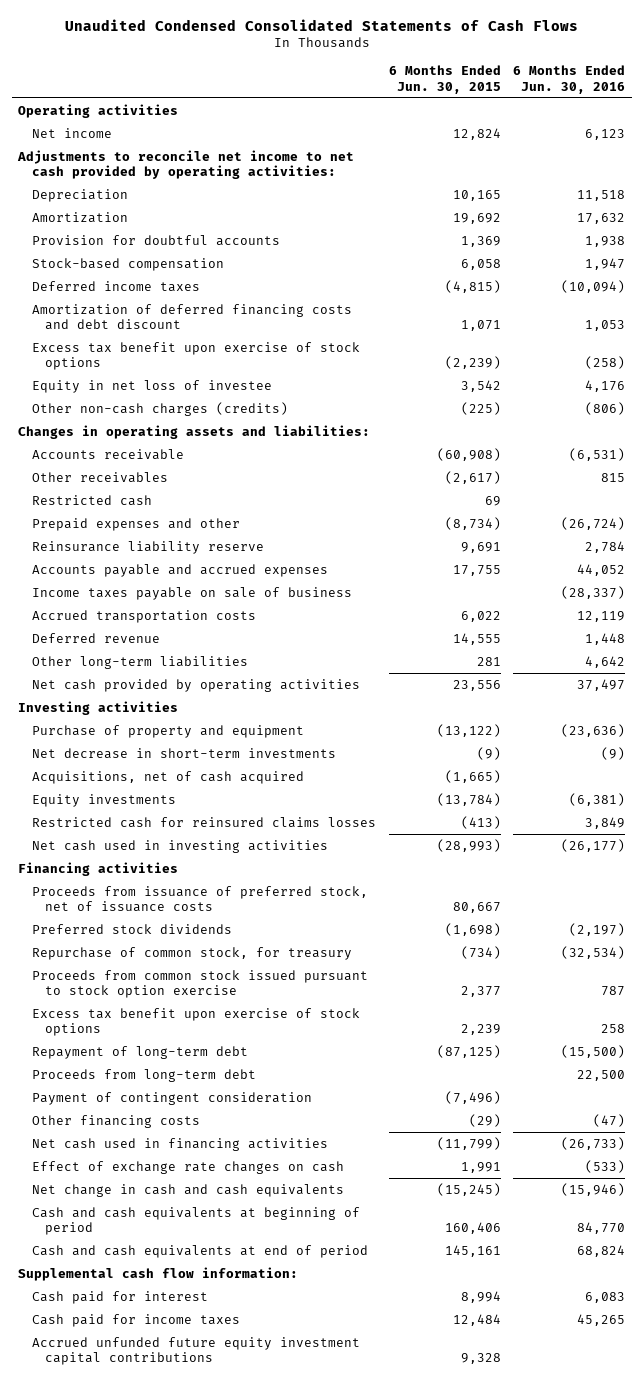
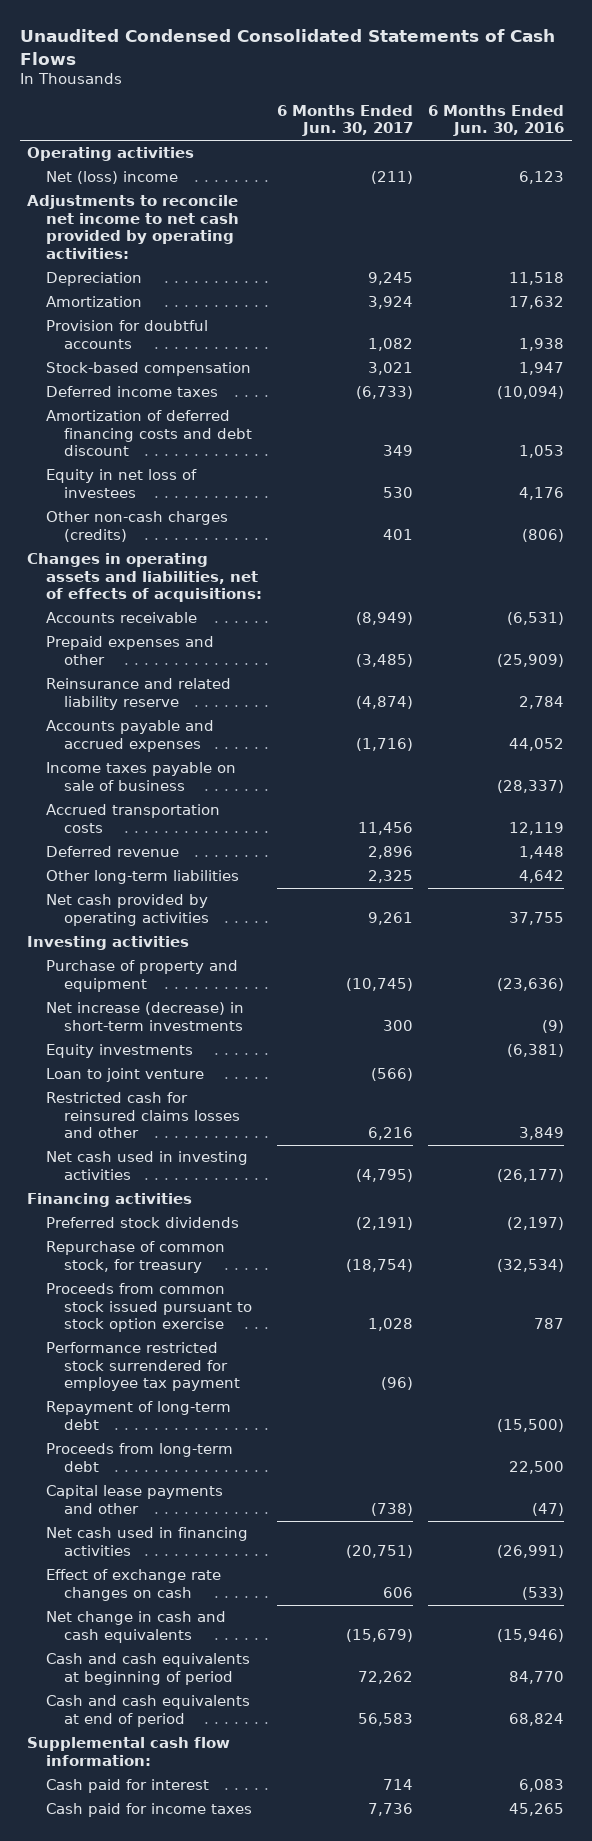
[388,65,501,94] 6 Months Ended Jun. 30, 2015 -> none
none -> [276,104,413,137] 6 Months Ended Jun. 30, 2017
[31,127,112,138] Net income -> [45,171,178,185] Net (loss) income
[31,341,360,371] Excess tax benefit upon exercise of stock options -> none
[31,379,272,393] Equity in net loss of investee -> [45,469,197,498] Equity in net loss of investees
[17,424,370,439] Changes in operating assets and liabilities: -> [27,553,262,603] Changes in operating assets and liabilities, net of effects of acquisitions:
[31,471,168,483] Other receivables -> none
[31,494,152,506] Restricted cash -> none
[561,516,626,530] (26,724) -> [497,653,565,667] (25,909)
[31,540,264,554] Reinsurance liability reserve -> [45,678,231,710] Reinsurance and related liability reserve
[577,678,626,691] 37,497 -> [509,911,565,925] 37,755
[31,770,304,784] Acquisitions, net of cash acquired -> none
[31,747,336,759] Net decrease in short-term investments -> [45,1002,244,1031] Net increase (decrease) in short-term investments
none -> [45,1068,204,1083] Loan to joint venture
[31,816,376,828] Restricted cash for reinsured claims losses -> [45,1092,241,1139] Restricted cash for reinsured claims losses and other
[31,885,368,913] Proceeds from issuance of preferred stock, net of issuance costs -> none
[31,1007,360,1037] Excess tax benefit upon exercise of stock options -> none
none -> [45,1342,241,1392] Performance restricted stock surrendered for employee tax payment
[31,1091,312,1105] Payment of contingent consideration -> none
[31,1114,200,1128] Other financing costs -> none
none -> [45,1485,223,1514] Capital lease payments and other
[561,1136,626,1150] (26,733) -> [497,1544,565,1558] (26,991)
[31,1336,360,1366] Accrued unfunded future equity investment capital contributions -> none

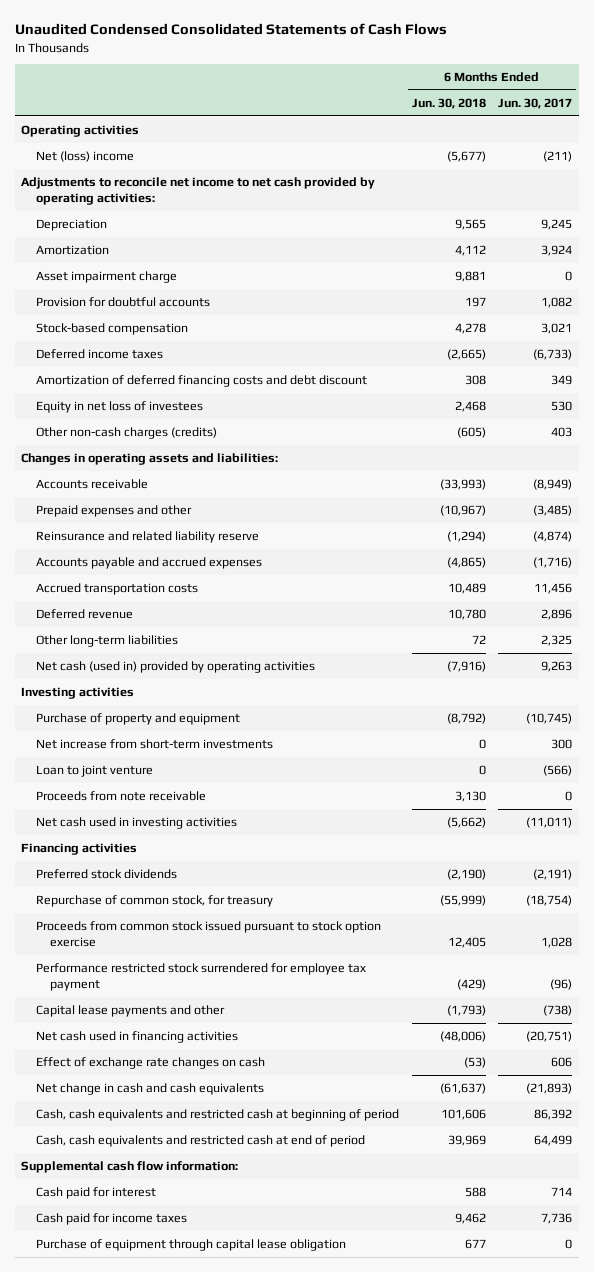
[428,104,565,137] 6 Months Ended Jun. 30, 2016 -> none
none -> [411,97,486,109] Jun. 30, 2018
none -> [35,271,177,284] Asset impairment charge
[382,528,413,540] 401 -> [551,427,573,438] 403
[27,553,262,603] Changes in operating assets and liabilities, net of effects of acquisitions: -> [21,453,279,466] Changes in operating assets and liabilities:
[45,762,236,791] Income taxes payable on sale of business -> none
[45,894,210,926] Net cash provided by operating activities -> [35,661,315,674] Net cash (used in) provided by operating activities
[367,911,413,925] 9,261 -> [541,661,573,673] 9,263
[45,1044,193,1059] Equity investments -> none
[45,1002,244,1031] Net increase (decrease) in short-term investments -> [35,739,273,750] Net increase from short-term investments
[45,1092,241,1139] Restricted cash for reinsured claims losses and other -> none
none -> [35,791,206,802] Proceeds from note receivable
[355,1168,413,1182] (4,795) -> [526,817,573,829] (11,011)
[45,1401,231,1430] Repayment of long-term debt -> none
[45,1443,233,1472] Proceeds from long-term debt -> none
[345,1628,413,1642] (15,679) -> [526,1083,573,1095] (21,893)
[45,1653,250,1685] Cash and cash equivalents at beginning of period -> [35,1109,399,1122] Cash, cash equivalents and restricted cash at beginning of period
[357,1670,413,1684] 72,262 -> [534,1109,573,1121] 86,392
[45,1695,250,1727] Cash and cash equivalents at end of period -> [35,1135,365,1148] Cash, cash equivalents and restricted cash at end of period
[357,1712,413,1726] 56,583 -> [534,1135,573,1147] 64,499
none -> [35,1239,346,1252] Purchase of equipment through capital lease obligation

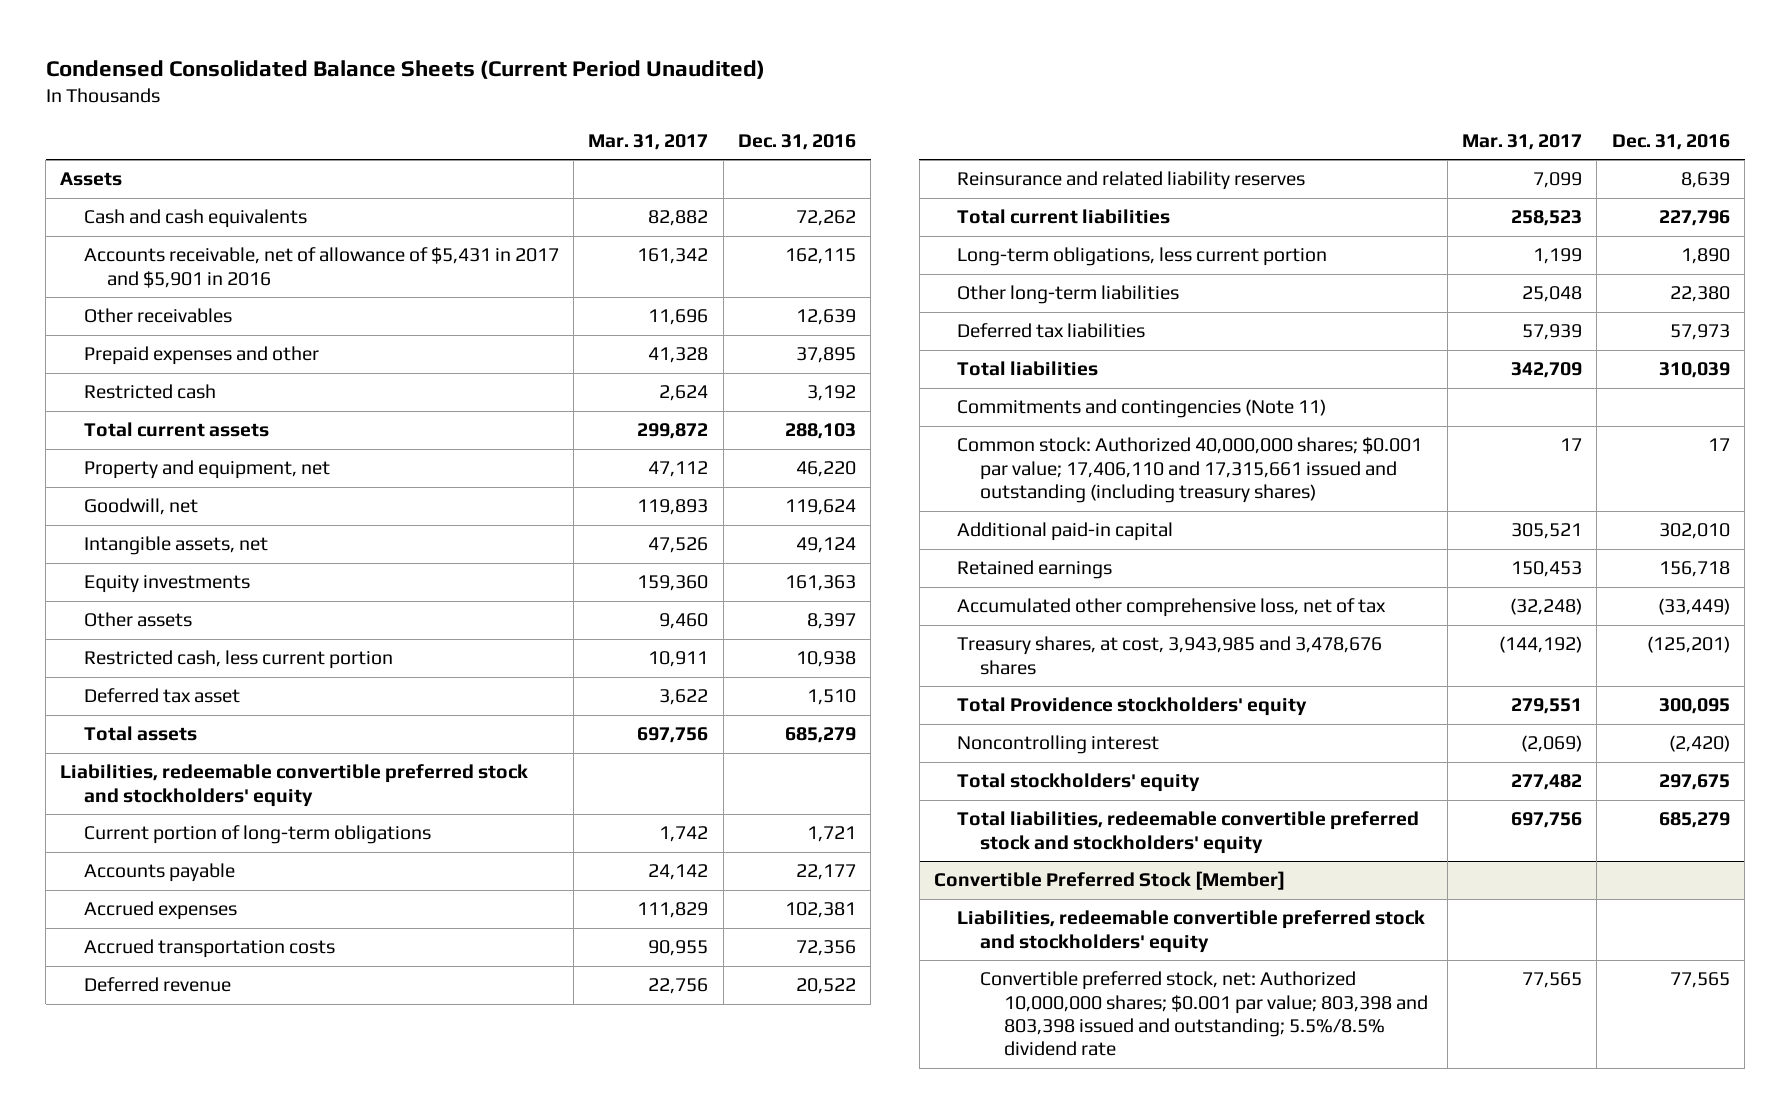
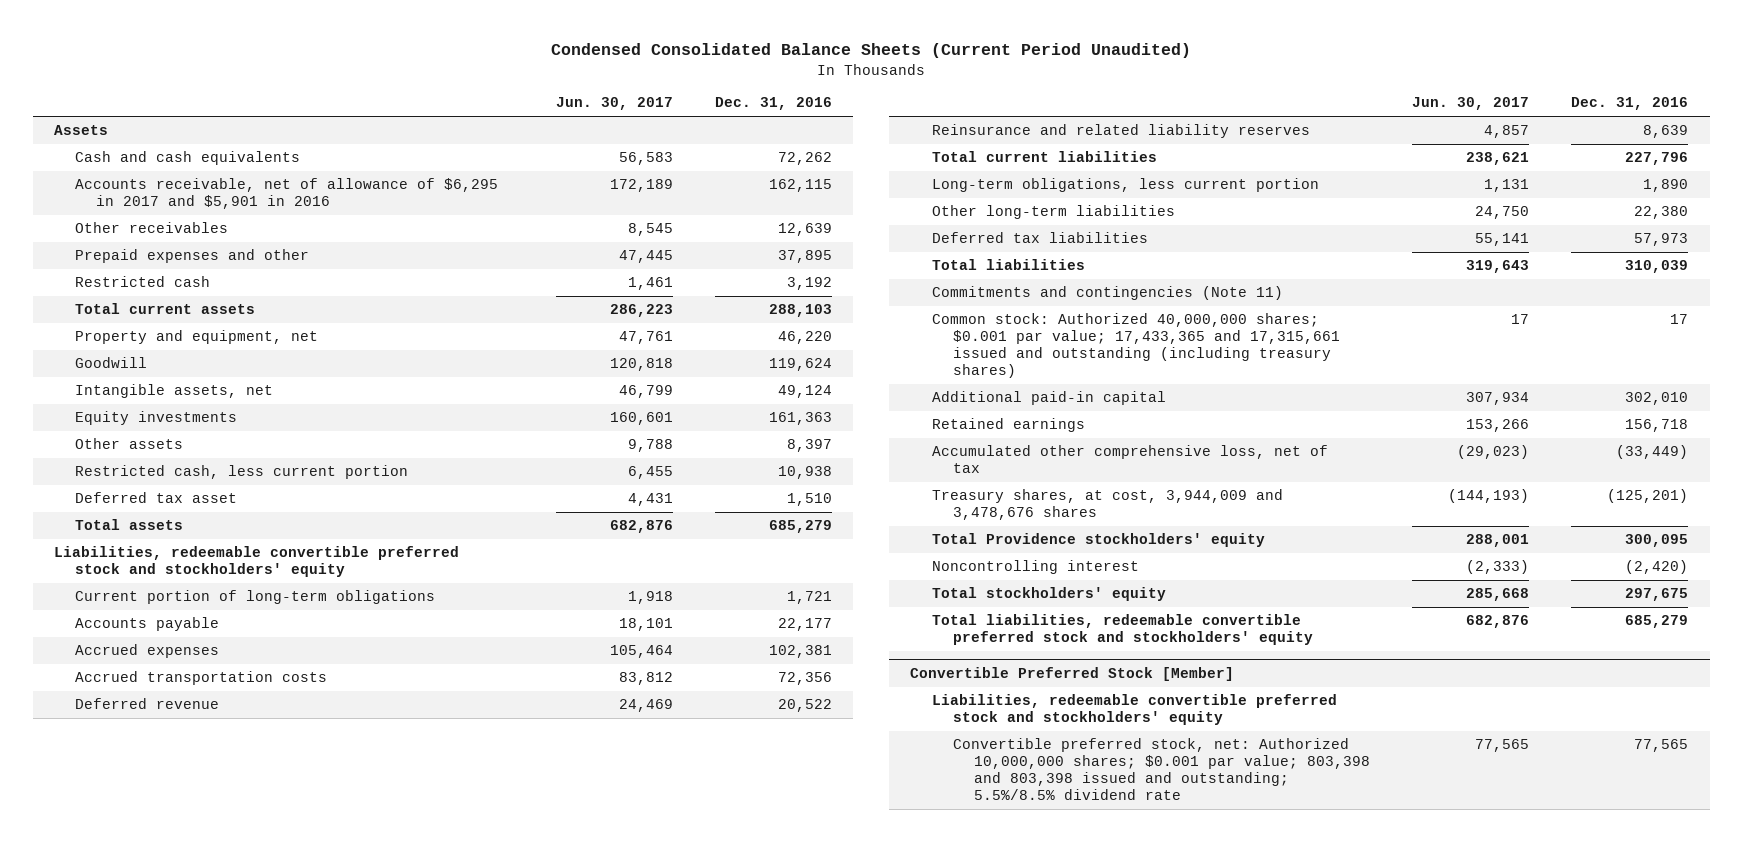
[588,133,709,150] Mar. 31, 2017 -> none
none -> [555,97,673,111] Jun. 30, 2017
[83,247,559,288] Accounts receivable, net of allowance of $5,431 in 2017 and $5,901 in 2016 -> [75,178,499,210] Accounts receivable, net of allowance of $6,295 in 2017 and $5,901 in 2016
[83,498,198,516] Goodwill, net -> [75,357,148,369] Goodwill
[957,437,1423,503] Common stock: Authorized 40,000,000 shares; $0.001 par value; 17,406,110 and 17,315,661 issued and outstanding (including treasury shares) -> [931,313,1340,379] Common stock: Authorized 40,000,000 shares; $0.001 par value; 17,433,365 and 17,315,661 issued and outstanding (including treasury shares)
[957,636,1383,675] Treasury shares, at cost, 3,943,985 and 3,478,676 shares -> [931,489,1283,521] Treasury shares, at cost, 3,944,009 and 3,478,676 shares

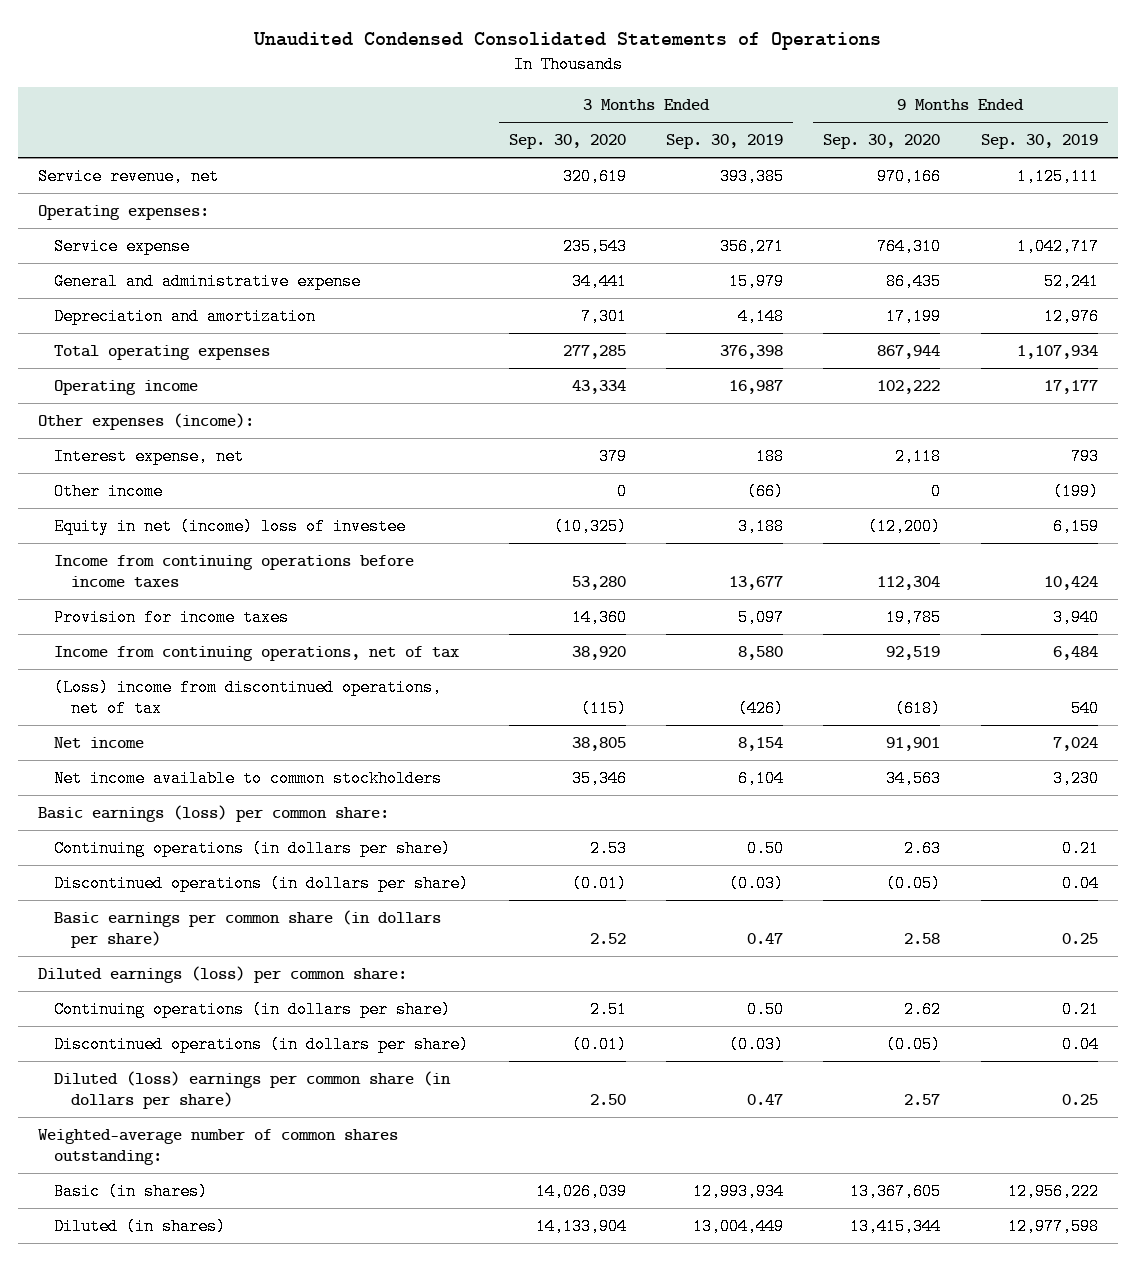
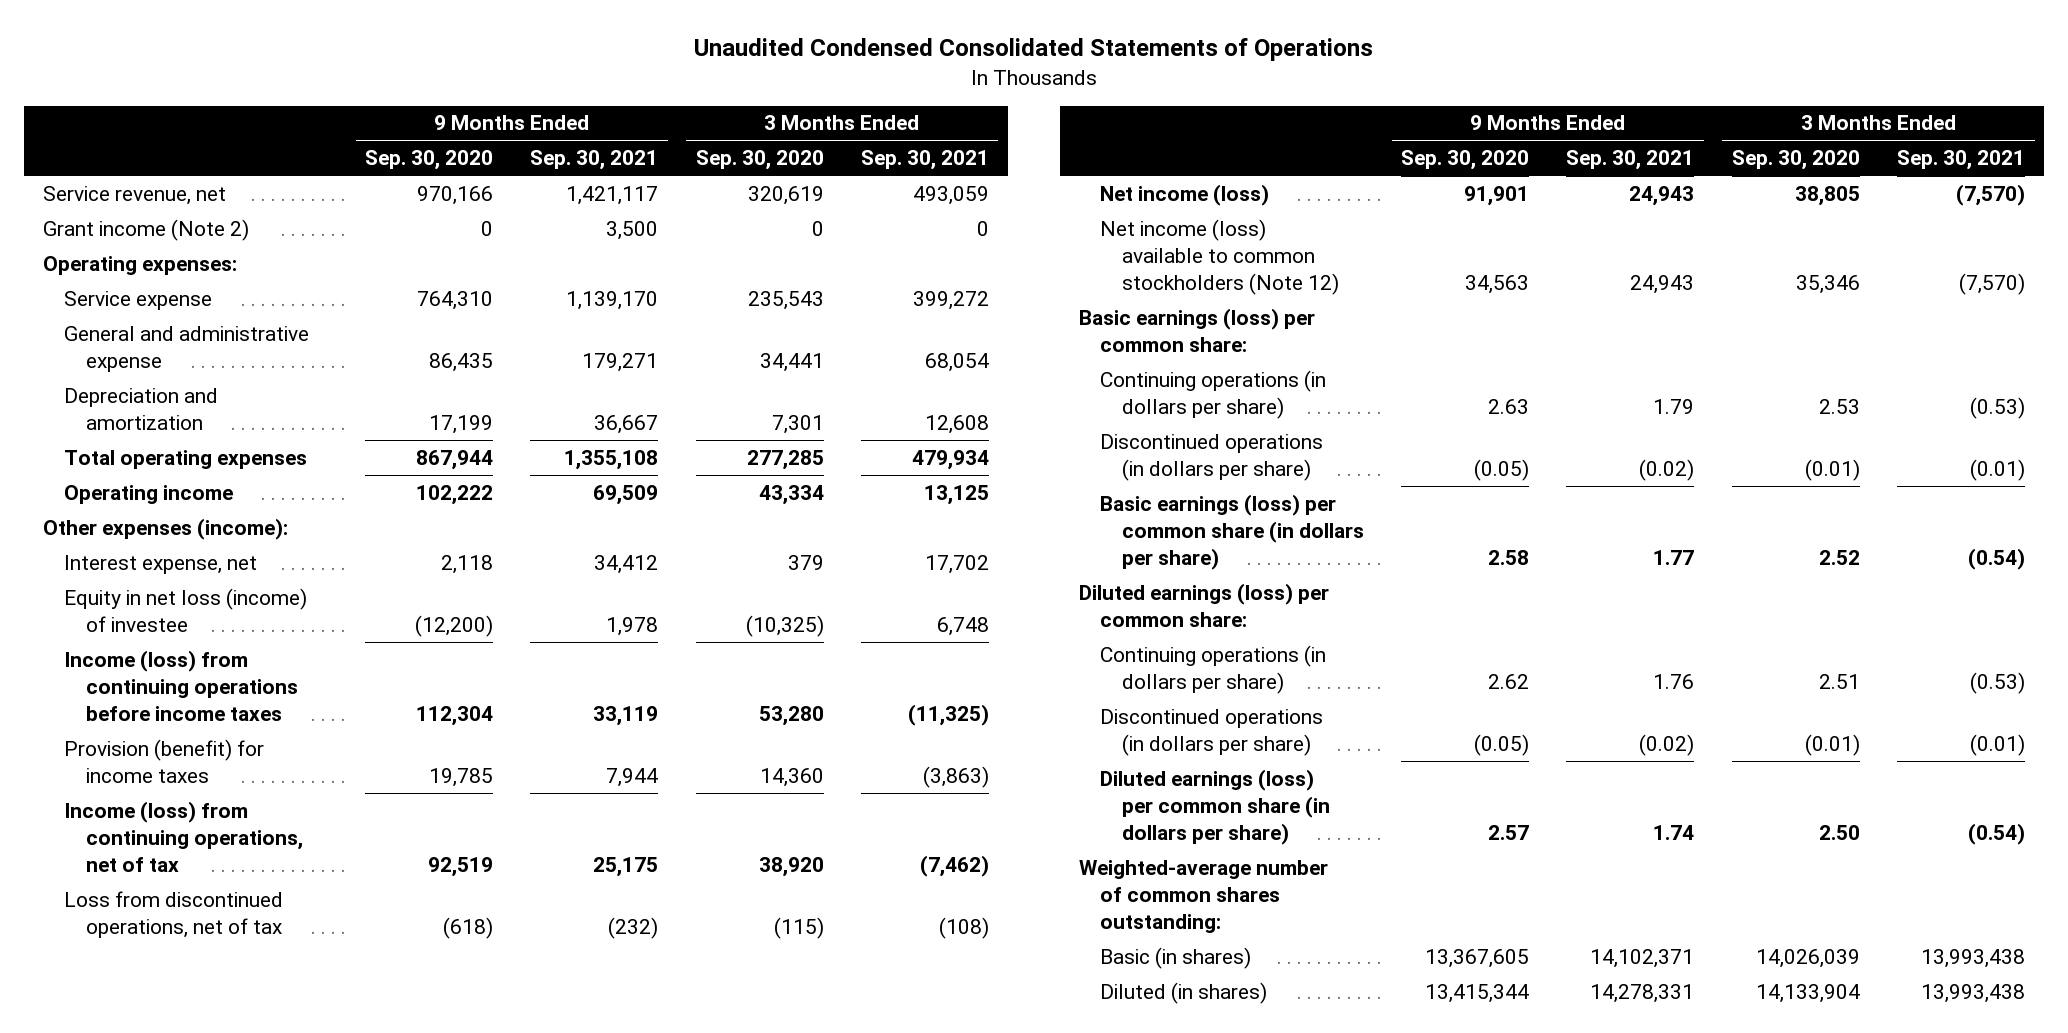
[665,134,783,150] Sep. 30, 2019 -> none
[980,134,1098,150] Sep. 30, 2019 -> none
none -> [530,150,659,171] Sep. 30, 2021
none -> [861,150,990,171] Sep. 30, 2021
none -> [42,218,249,241] Grant income (Note 2)
[54,482,164,500] Other income -> none
[54,517,407,535] Equity in net (income) loss of investee -> [64,587,308,632] Equity in net loss (income) of investee
[54,554,415,588] Income from continuing operations before income taxes -> [64,649,298,721] Income (loss) from continuing operations before income taxes
[54,608,290,626] Provision for income taxes -> [64,738,265,783] Provision (benefit) for income taxes
[54,645,460,661] Income from continuing operations, net of tax -> [64,800,303,872] Income (loss) from continuing operations, net of tax
[54,678,443,717] (Loss) income from discontinued operations, net of tax -> [64,890,284,938] Loss from discontinued operations, net of tax
[54,736,145,748] Net income -> [1100,183,1270,206] Net income (loss)
[54,769,443,787] Net income available to common stockholders -> [1100,218,1339,295] Net income (loss) available to common stockholders (Note 12)
[54,909,442,948] Basic earnings per common share (in dollars per share) -> [1100,493,1364,570] Basic earnings (loss) per common share (in dollars per share)
[54,1070,452,1109] Diluted (loss) earnings per common share (in dollars per share) -> [1100,768,1330,845] Diluted earnings (loss) per common share (in dollars per share)

